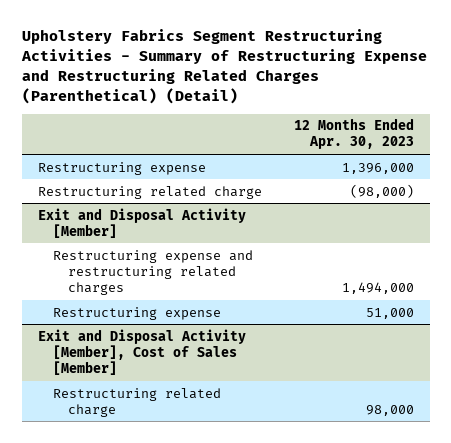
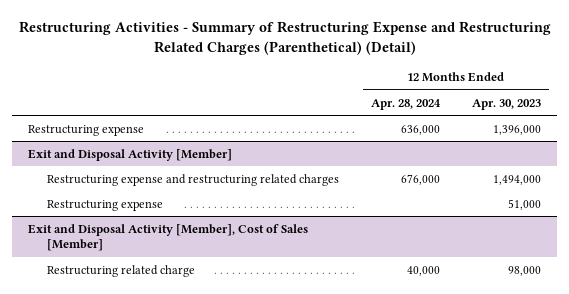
[20,29,427,104] Upholstery Fabrics Segment Restructuring Activities - Summary of Restructuring Expense and Restructuring Related Charges (Parenthetical) (Detail) -> [18,20,551,55] Restructuring Activities - Summary of Restructuring Expense and Restructuring Related Charges (Parenthetical) (Detail)
none -> [370,98,441,110] Apr. 28, 2024
[37,185,262,199] Restructuring related charge -> none

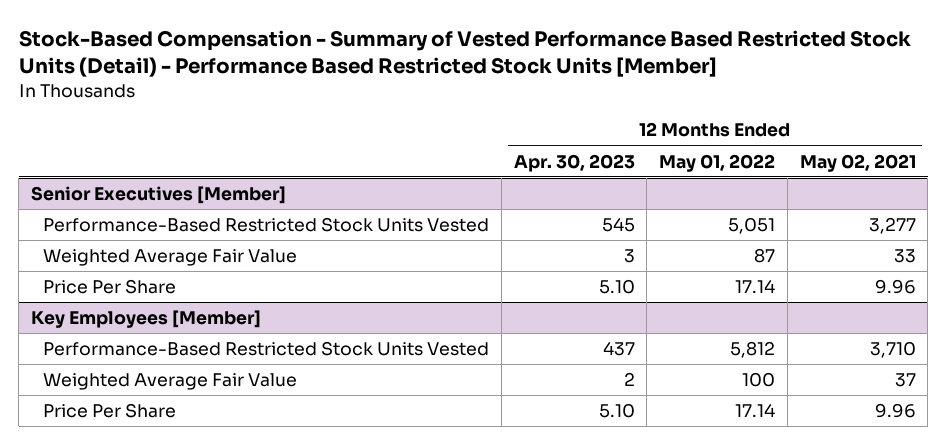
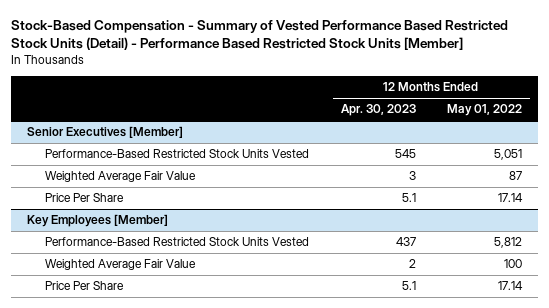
[799,153,916,172] May 02, 2021 -> none
[598,279,635,295] 5.10 -> [401,193,416,203] 5.1
[598,403,635,419] 5.10 -> [401,281,416,291] 5.1

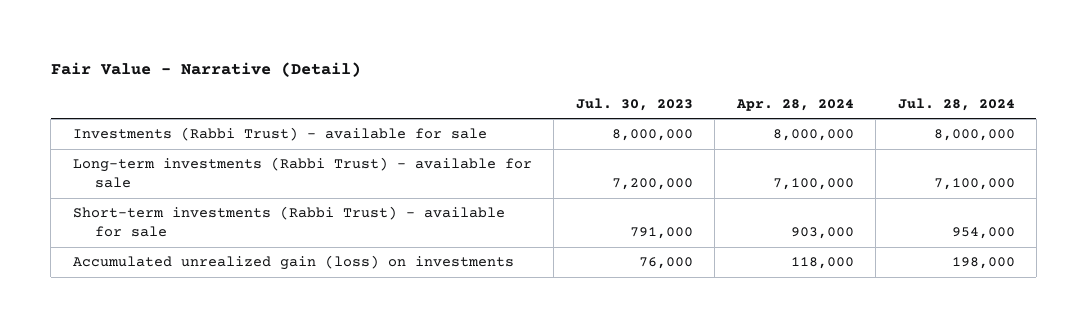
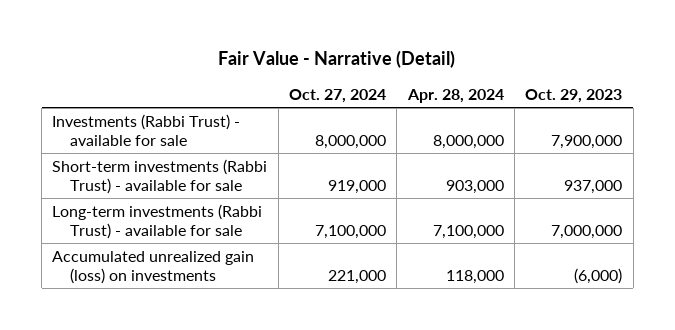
[575,97,693,111] Jul. 30, 2023 -> none
[897,97,1015,111] Jul. 28, 2024 -> none
none -> [288,88,386,103] Oct. 27, 2024
none -> [525,88,623,103] Oct. 29, 2023
[72,157,532,189] Long-term investments (Rabbi Trust) - available for sale -> [52,203,263,239] Long-term investments (Rabbi Trust) - available for sale

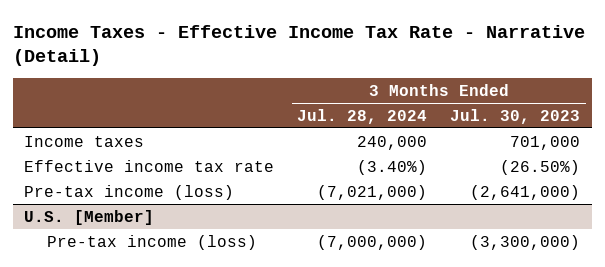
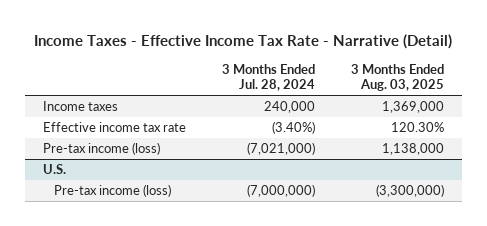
[450,108,581,124] Jul. 30, 2023 -> none
none -> [350,64,444,92] 3 Months Ended Aug. 03, 2025
[24,209,155,225] U.S. [Member] -> [43,164,67,175] U.S.

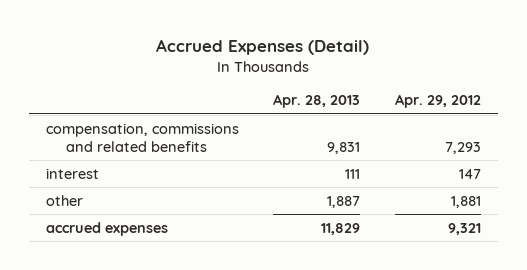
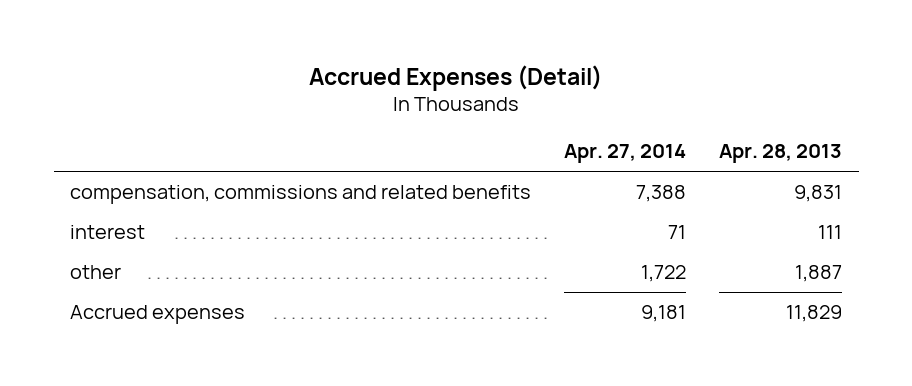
[394,94,481,109] Apr. 29, 2012 -> none
none -> [564,144,687,164] Apr. 27, 2014
[46,221,169,236] accrued expenses -> [70,305,246,325] Accrued expenses

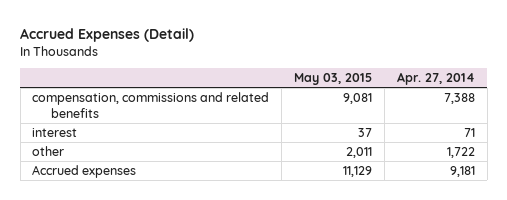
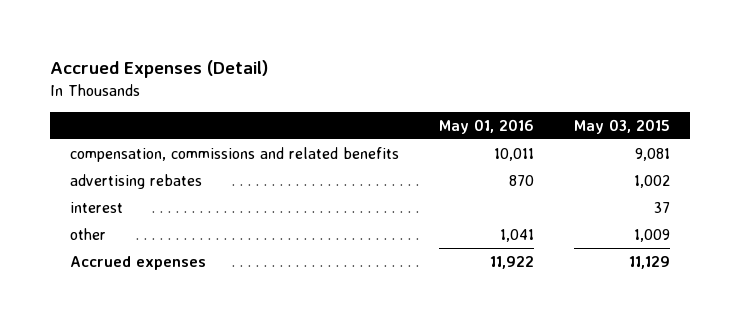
[396,72,475,86] Apr. 27, 2014 -> none
none -> [438,118,534,134] May 01, 2016
none -> [69,173,202,189] advertising rebates
[346,147,373,159] 2,011 -> [633,228,670,242] 1,009

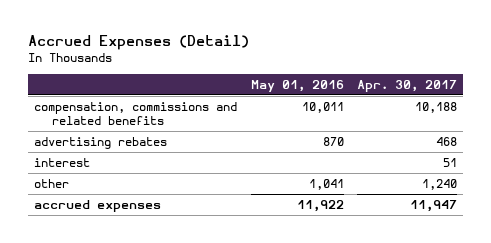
[573,118,670,134] May 03, 2015 -> none
none -> [356,79,457,92] Apr. 30, 2017
[69,255,206,270] Accrued expenses -> [34,199,162,212] accrued expenses

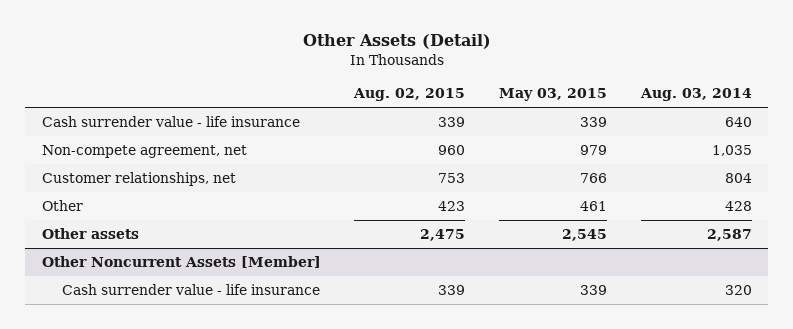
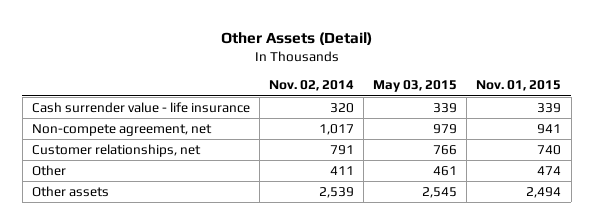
[353,88,466,102] Aug. 02, 2015 -> none
[639,88,752,102] Aug. 03, 2014 -> none
none -> [269,80,355,92] Nov. 02, 2014
none -> [476,80,562,92] Nov. 01, 2015
[41,256,321,269] Other Noncurrent Assets [Member] -> none
[62,284,321,296] Cash surrender value - life insurance -> none

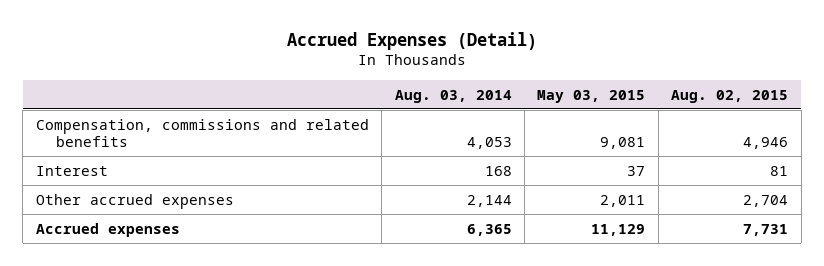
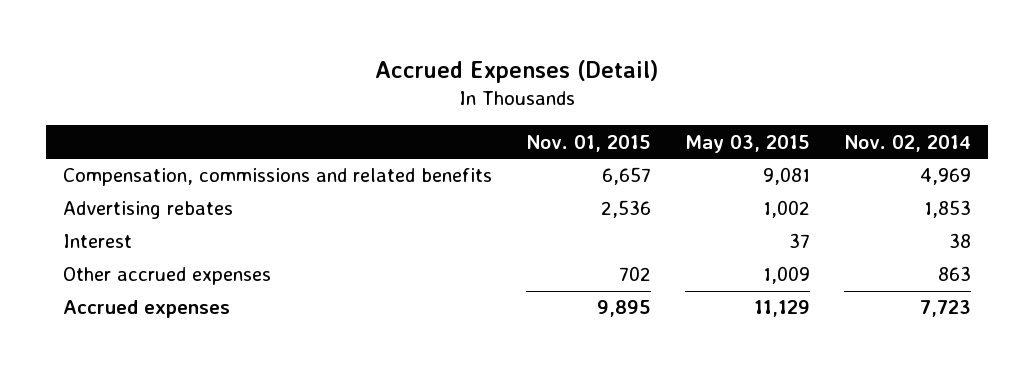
[394,89,512,103] Aug. 03, 2014 -> none
[671,89,789,103] Aug. 02, 2015 -> none
none -> [526,134,652,152] Nov. 01, 2015
none -> [844,134,972,152] Nov. 02, 2014
none -> [63,201,234,220] Advertising rebates
[600,194,646,207] 2,011 -> [763,266,811,285] 1,009

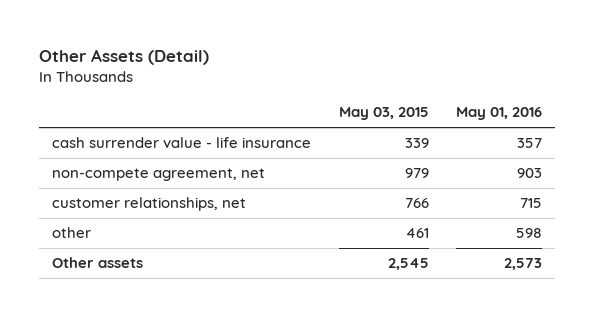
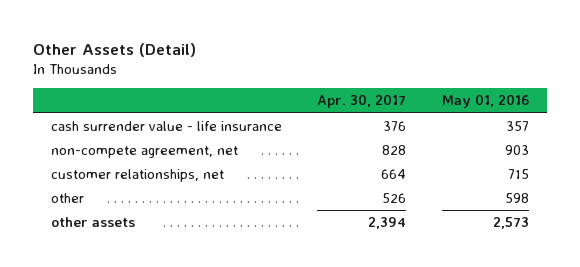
[338,107,429,121] May 03, 2015 -> none
none -> [317,94,407,109] Apr. 30, 2017
[52,257,144,269] Other assets -> [50,216,135,227] other assets

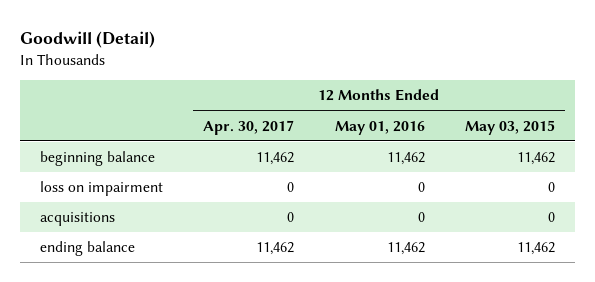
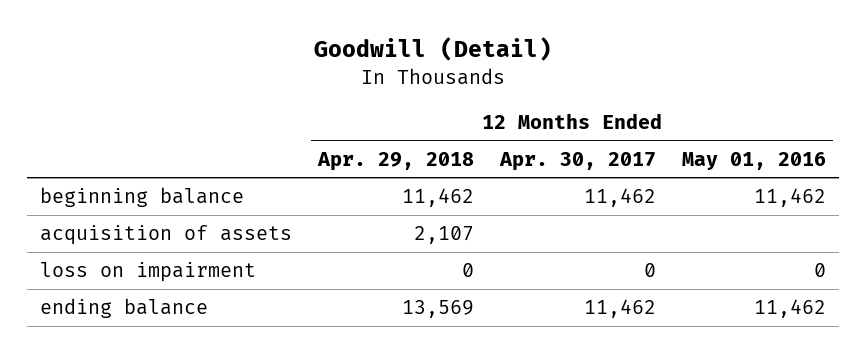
[464,119,555,135] May 03, 2015 -> none
none -> [316,151,474,171] Apr. 29, 2018
none -> [39,225,292,246] acquisition of assets
[39,212,115,227] acquisitions -> none

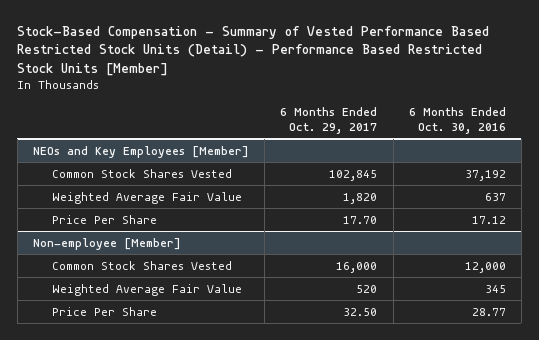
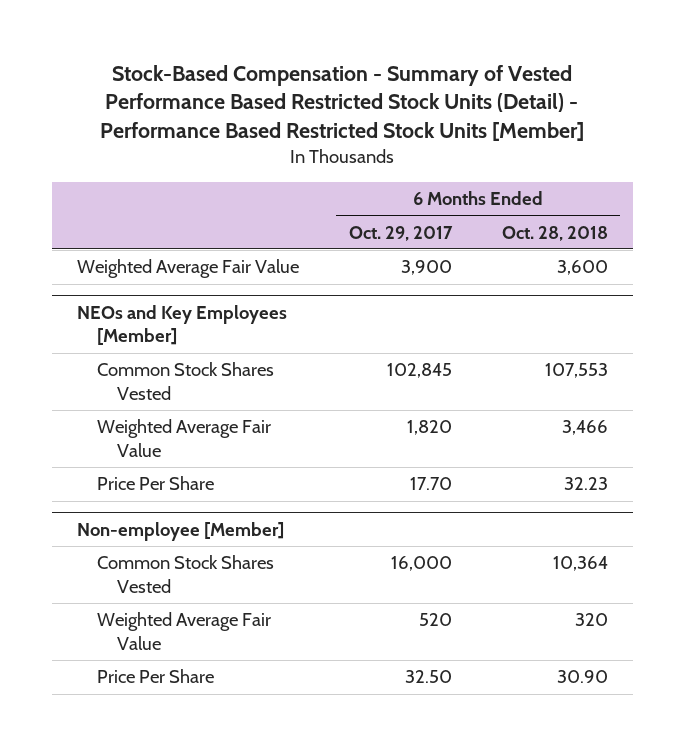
[408,107,506,134] 6 Months Ended Oct. 30, 2016 -> none
none -> [501,225,608,241] Oct. 28, 2018
none -> [76,259,299,279] Weighted Average Fair Value

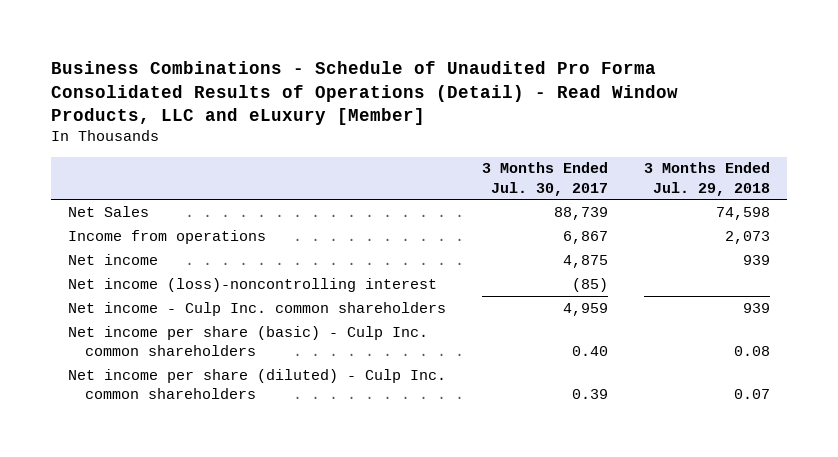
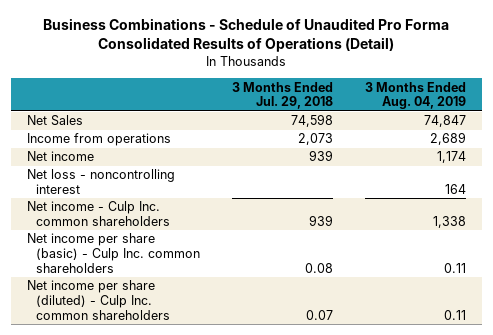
[50,61,678,126] Business Combinations - Schedule of Unaudited Pro Forma Consolidated Results of Operations (Detail) - Read Window Products, LLC and eLuxury [Member] -> [43,18,450,53] Business Combinations - Schedule of Unaudited Pro Forma Consolidated Results of Operations (Detail)
[482,162,609,196] 3 Months Ended Jul. 30, 2017 -> none
none -> [364,81,466,110] 3 Months Ended Aug. 04, 2019
[68,277,438,292] Net income (loss)-noncontrolling interest -> [26,169,175,194] Net loss - noncontrolling interest

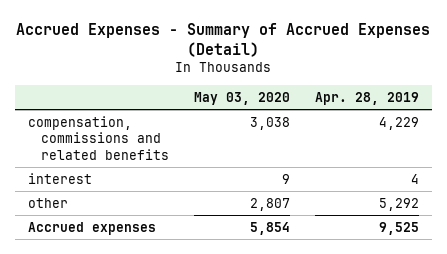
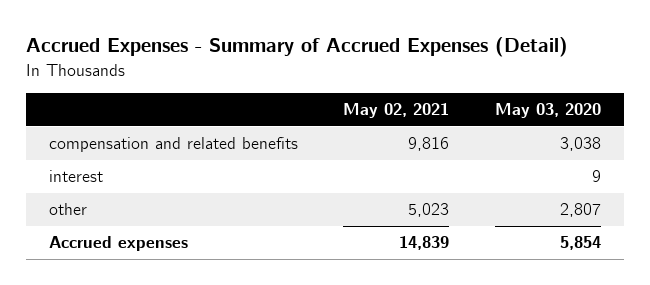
[315,91,420,105] Apr. 28, 2019 -> none
none -> [343,103,450,119] May 02, 2021
[27,115,170,160] compensation, commissions and related benefits -> [48,137,298,153] compensation and related benefits

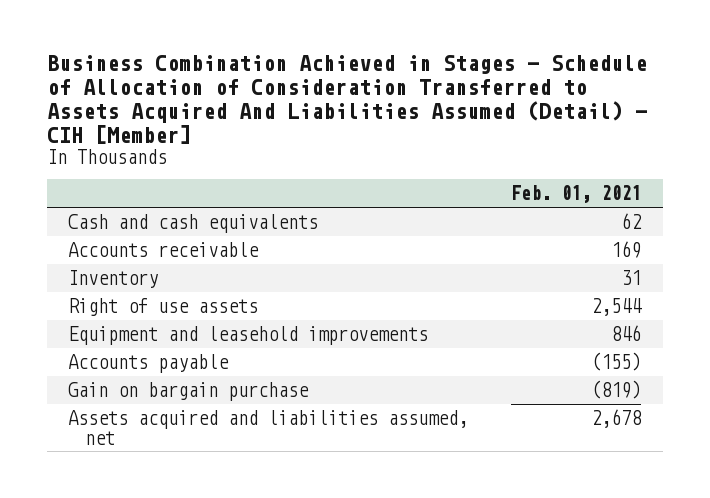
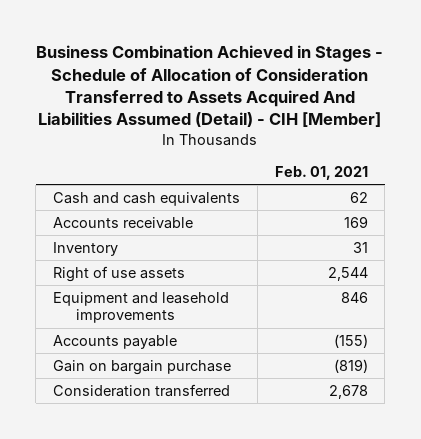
[68,410,469,445] Assets acquired and liabilities assumed, net -> [53,383,231,397] Consideration transferred

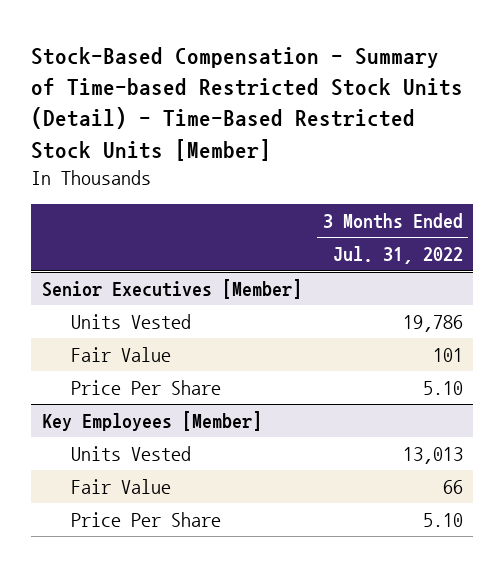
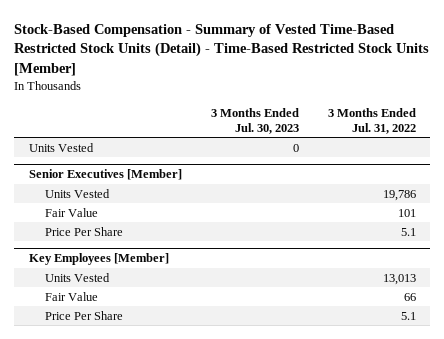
[31,46,464,161] Stock-Based Compensation - Summary of Time-based Restricted Stock Units (Detail) - Time-Based Restricted Stock Units [Member] -> [14,23,430,77] Stock-Based Compensation - Summary of Vested Time-Based Restricted Stock Units (Detail) - Time-Based Restricted Stock Units [Member]
none -> [210,107,299,134] 3 Months Ended Jul. 30, 2023
none -> [28,142,94,152] Units Vested
[422,381,463,396] 5.10 -> [400,227,416,236] 5.1
[422,513,463,528] 5.10 -> [400,311,416,320] 5.1

